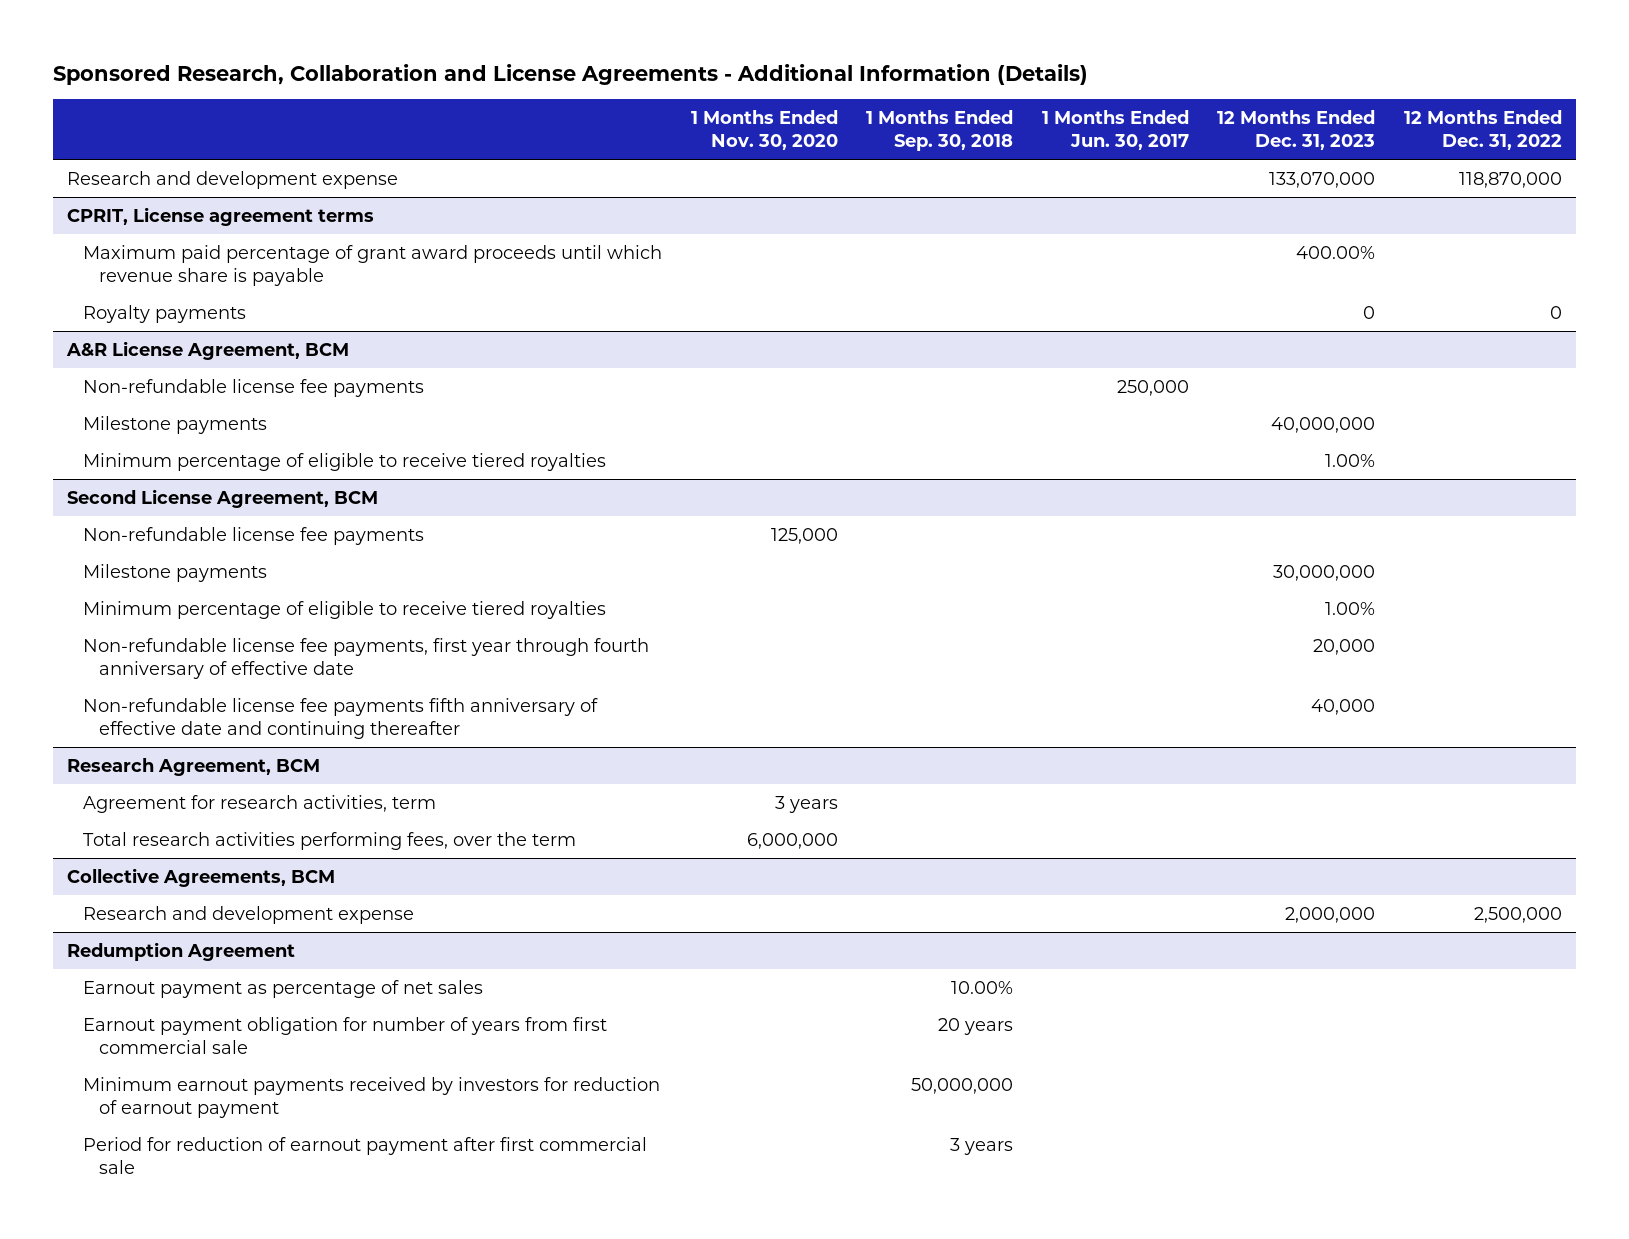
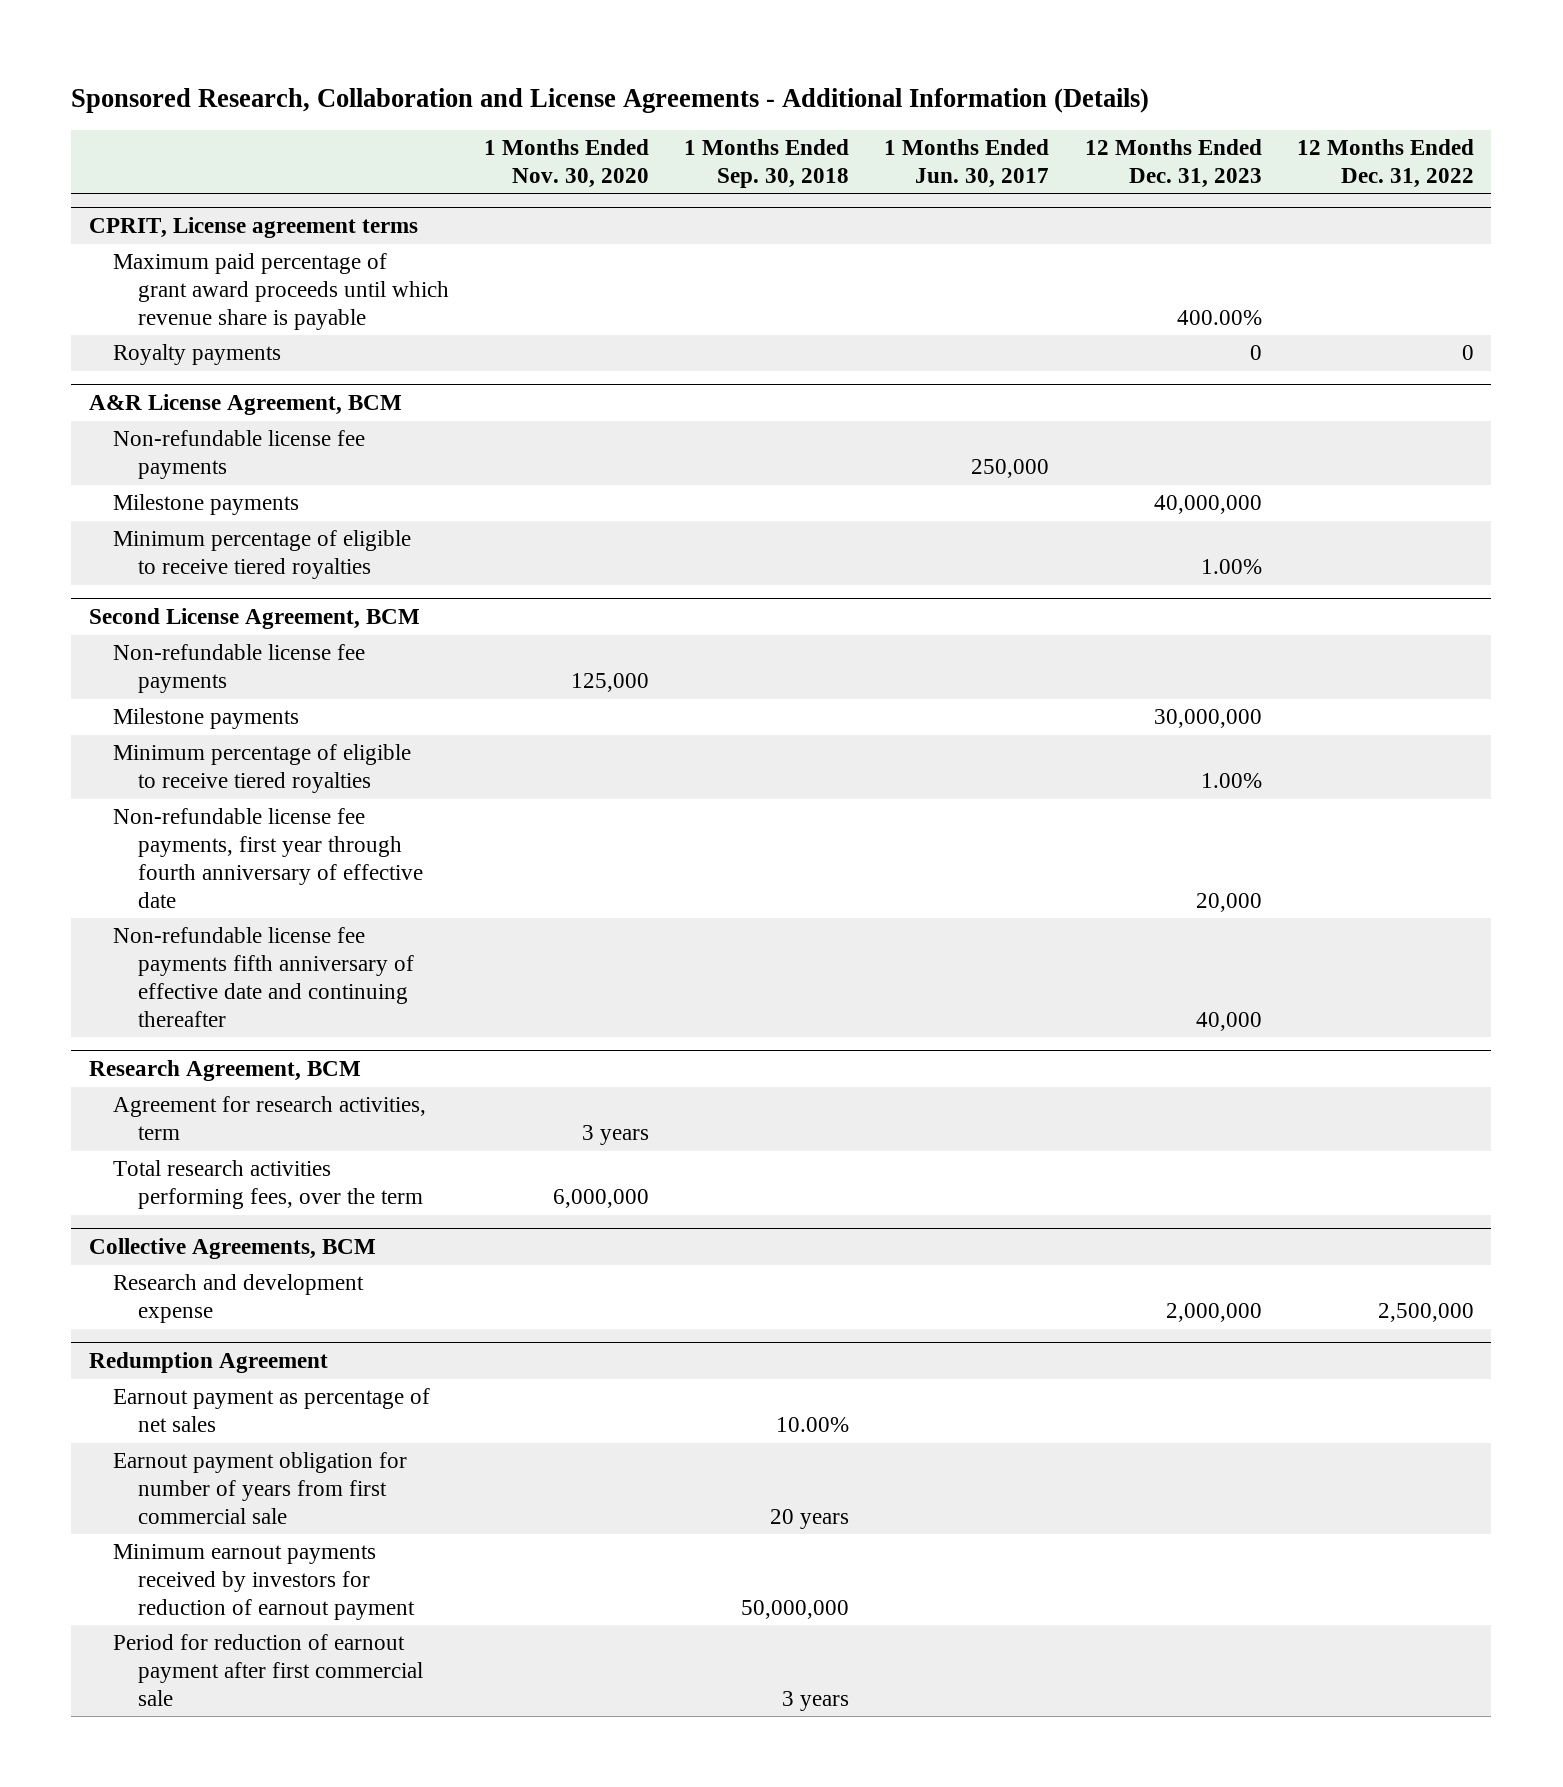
[66,170,398,189] Research and development expense -> none

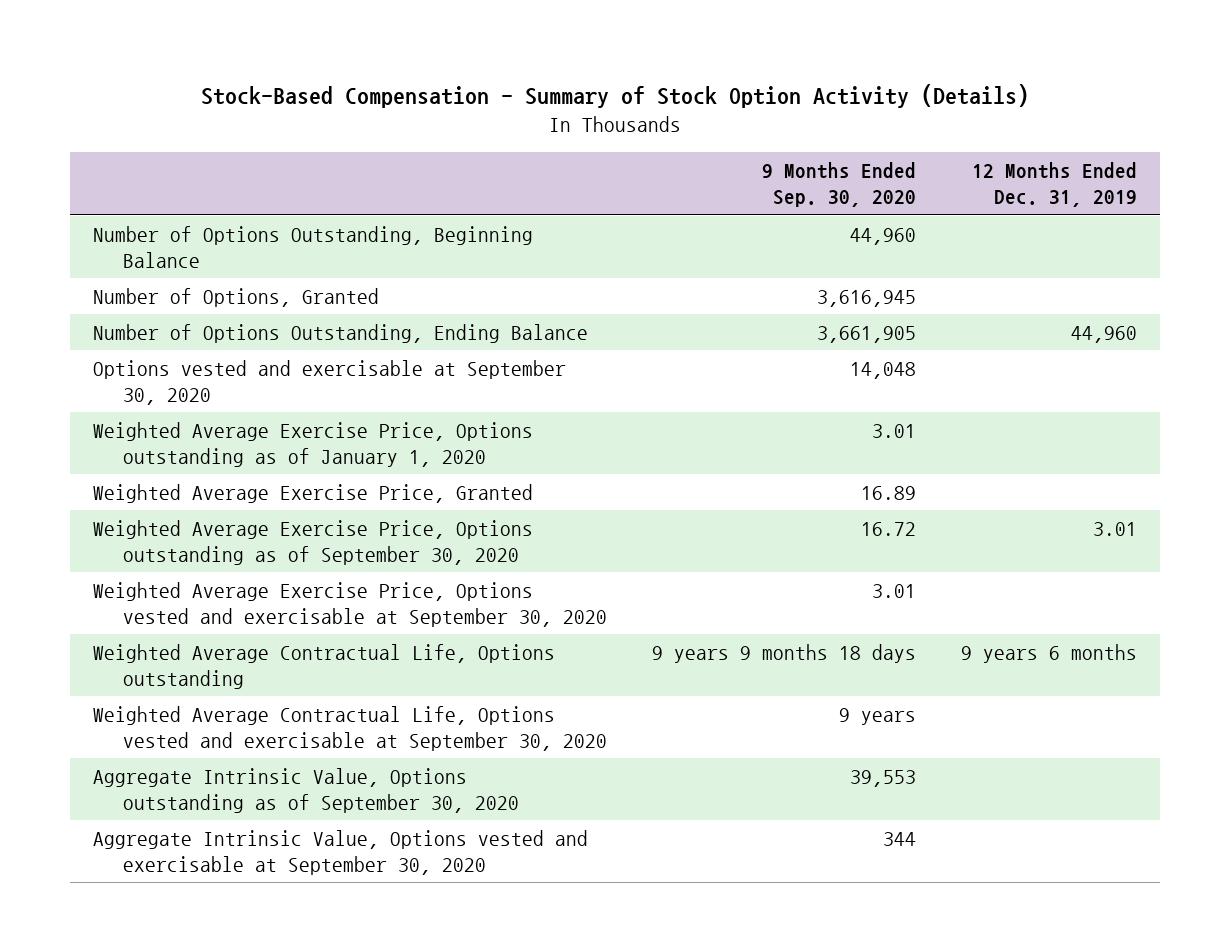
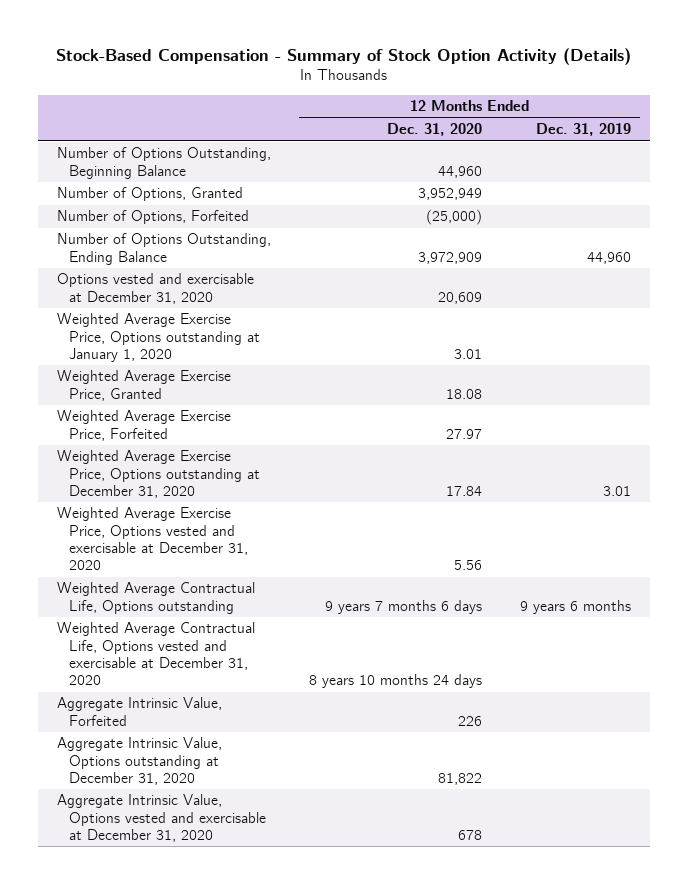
[762,162,917,208] 9 Months Ended Sep. 30, 2020 -> none
none -> [386,123,482,137] Dec. 31, 2020
none -> [57,210,250,225] Number of Options, Forfeited
[92,359,566,405] Options vested and exercisable at September 30, 2020 -> [57,273,255,304] Options vested and exercisable at December 31, 2020
[92,421,533,467] Weighted Average Exercise Price, Options outstanding as of January 1, 2020 -> [57,313,260,362] Weighted Average Exercise Price, Options outstanding at January 1, 2020
none -> [57,410,232,441] Weighted Average Exercise Price, Forfeited
[92,519,533,565] Weighted Average Exercise Price, Options outstanding as of September 30, 2020 -> [57,450,260,498] Weighted Average Exercise Price, Options outstanding at December 31, 2020
[92,581,608,627] Weighted Average Exercise Price, Options vested and exercisable at September 30, 2020 -> [57,507,248,571] Weighted Average Exercise Price, Options vested and exercisable at December 31, 2020
[92,705,608,751] Weighted Average Contractual Life, Options vested and exercisable at September 30, 2020 -> [57,622,256,686] Weighted Average Contractual Life, Options vested and exercisable at December 31, 2020
none -> [57,697,223,726] Aggregate Intrinsic Value, Forfeited
[92,767,520,813] Aggregate Intrinsic Value, Options outstanding as of September 30, 2020 -> [57,737,223,785] Aggregate Intrinsic Value, Options outstanding at December 31, 2020
[92,829,588,875] Aggregate Intrinsic Value, Options vested and exercisable at September 30, 2020 -> [57,794,266,842] Aggregate Intrinsic Value, Options vested and exercisable at December 31, 2020

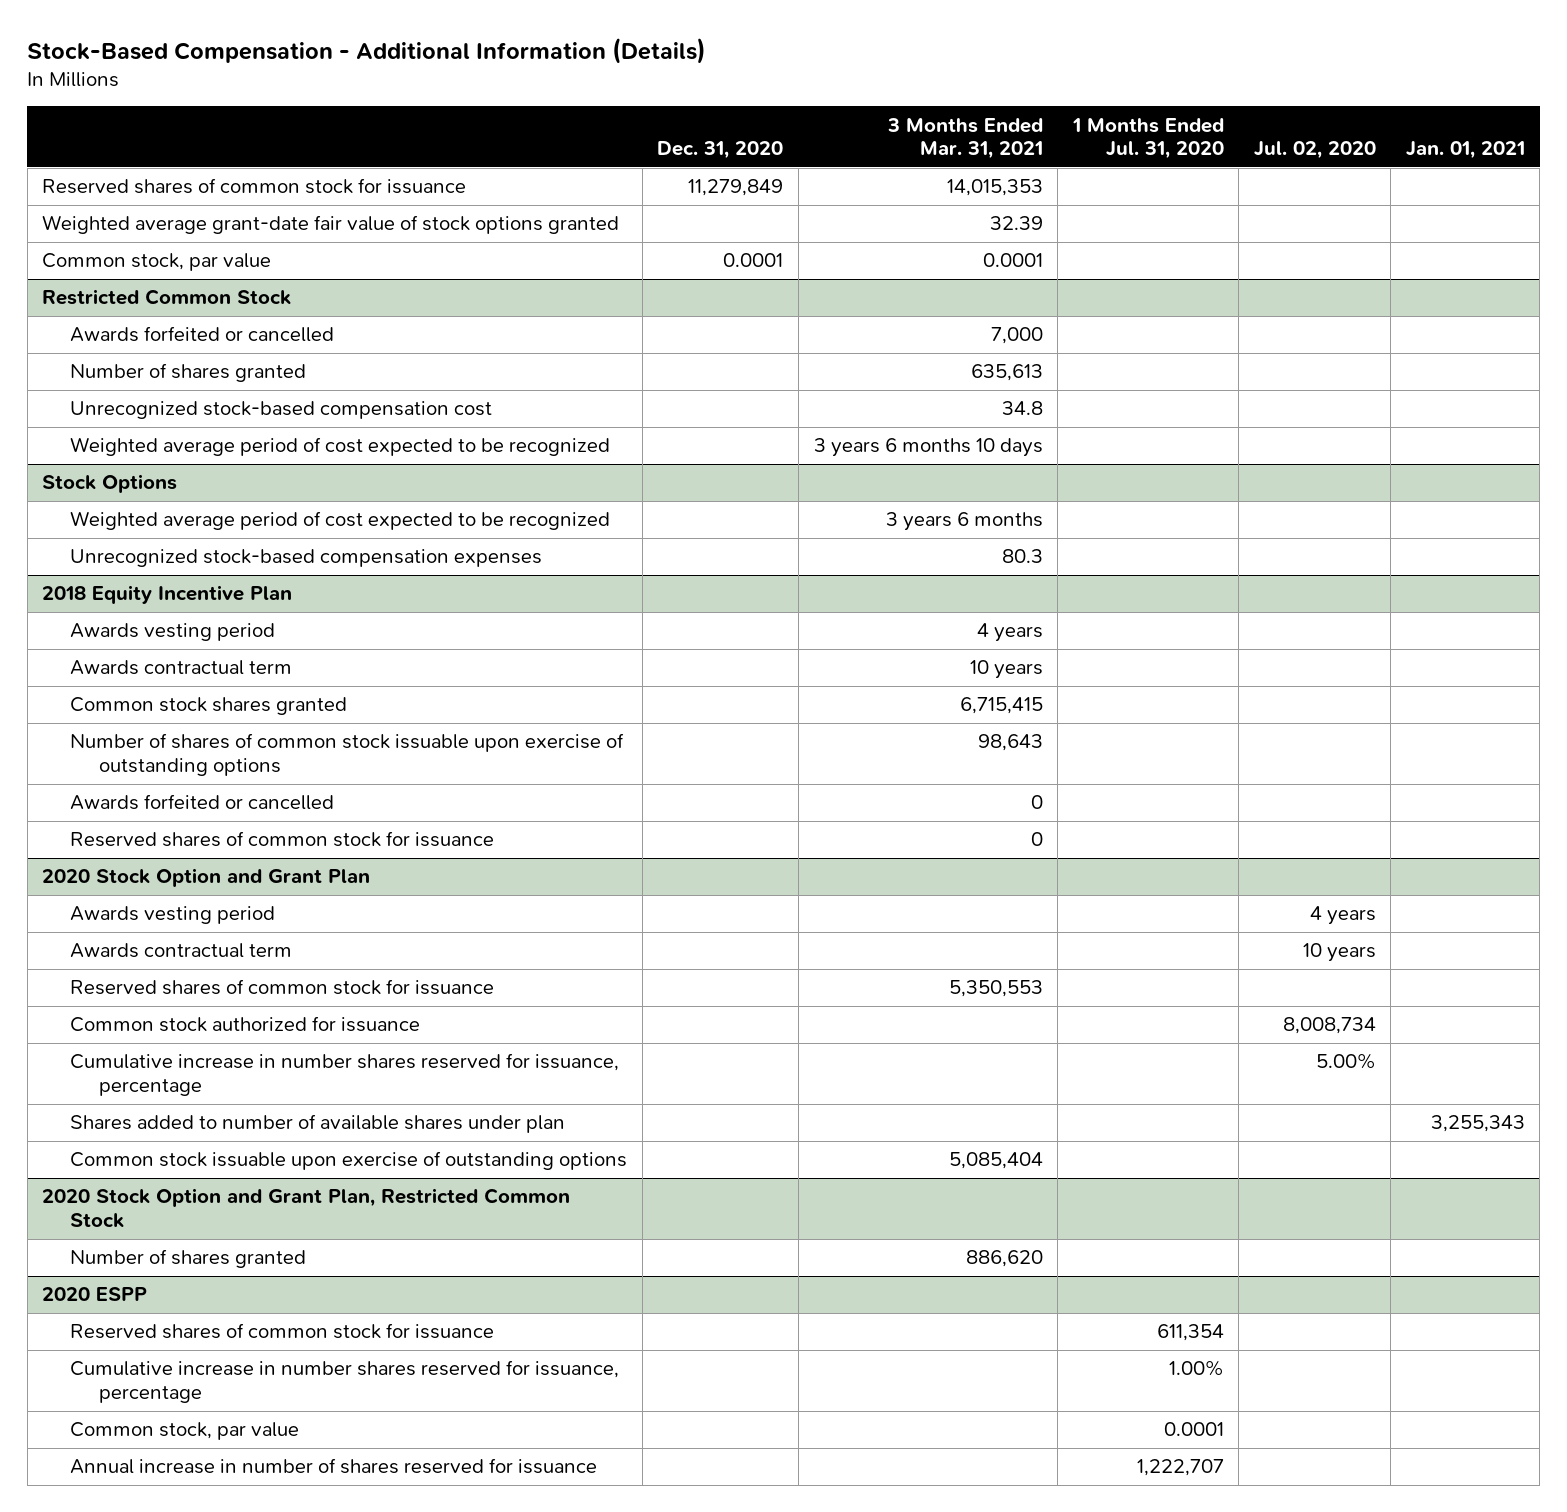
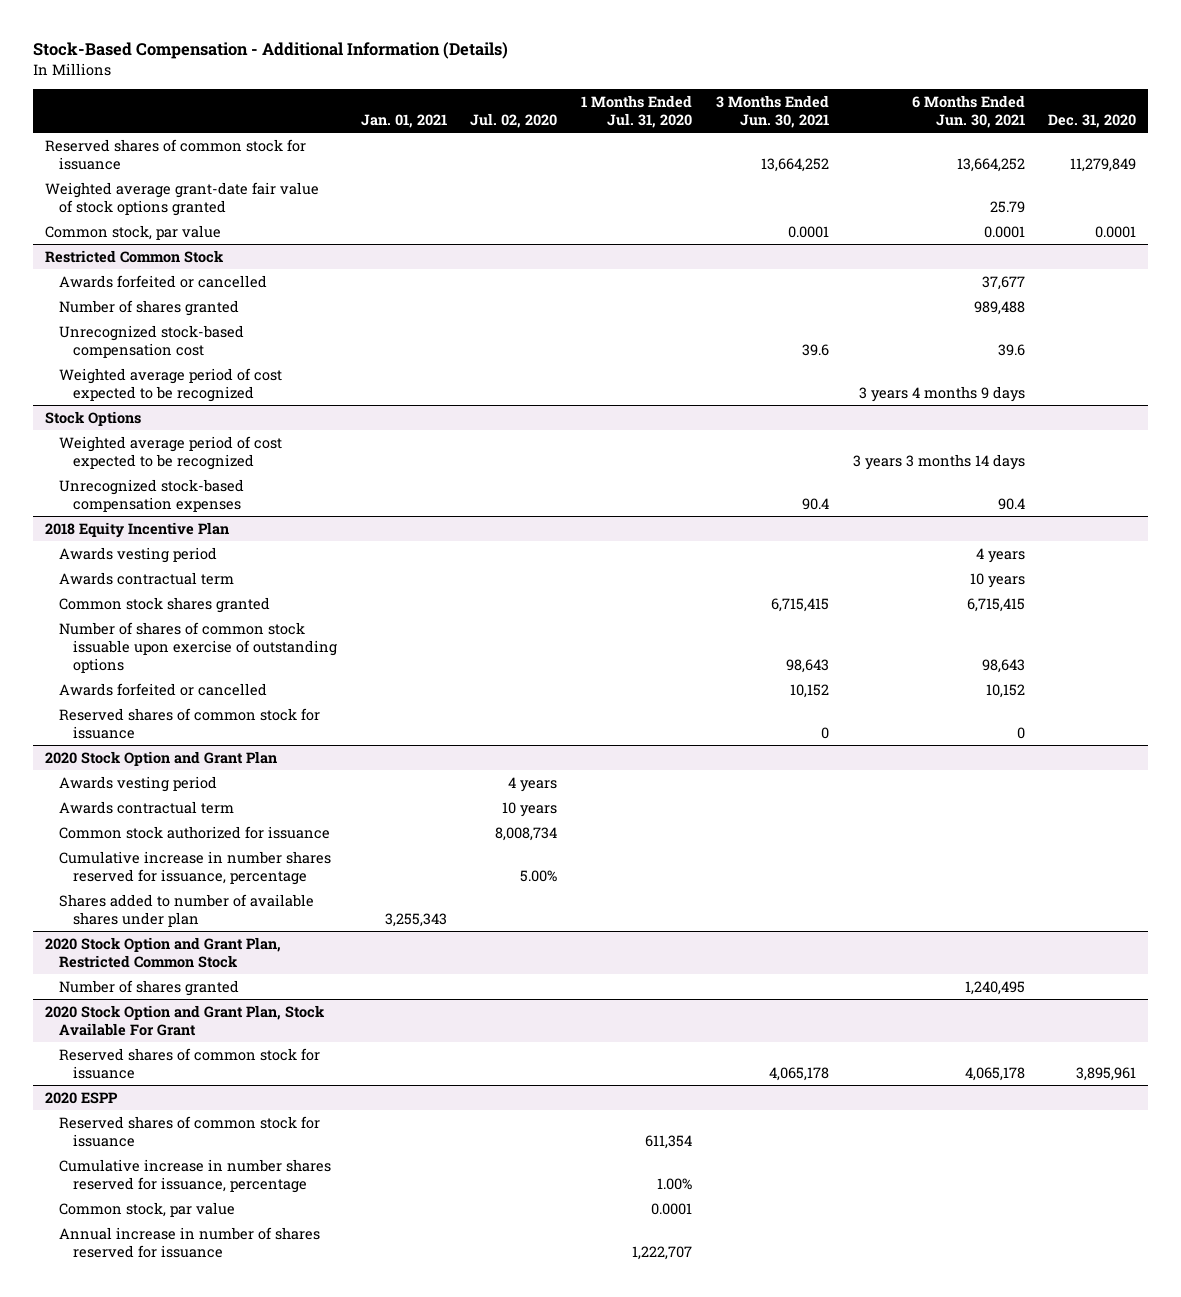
[886,117,1043,160] 3 Months Ended Mar. 31, 2021 -> none
none -> [715,95,829,128] 3 Months Ended Jun. 30, 2021
none -> [911,95,1025,128] 6 Months Ended Jun. 30, 2021
[70,979,495,996] Reserved shares of common stock for issuance -> none
[70,1151,628,1171] Common stock issuable upon exercise of outstanding options -> none
none -> [44,1004,325,1036] 2020 Stock Option and Grant Plan, Stock Available For Grant
none -> [58,1047,320,1079] Reserved shares of common stock for issuance

